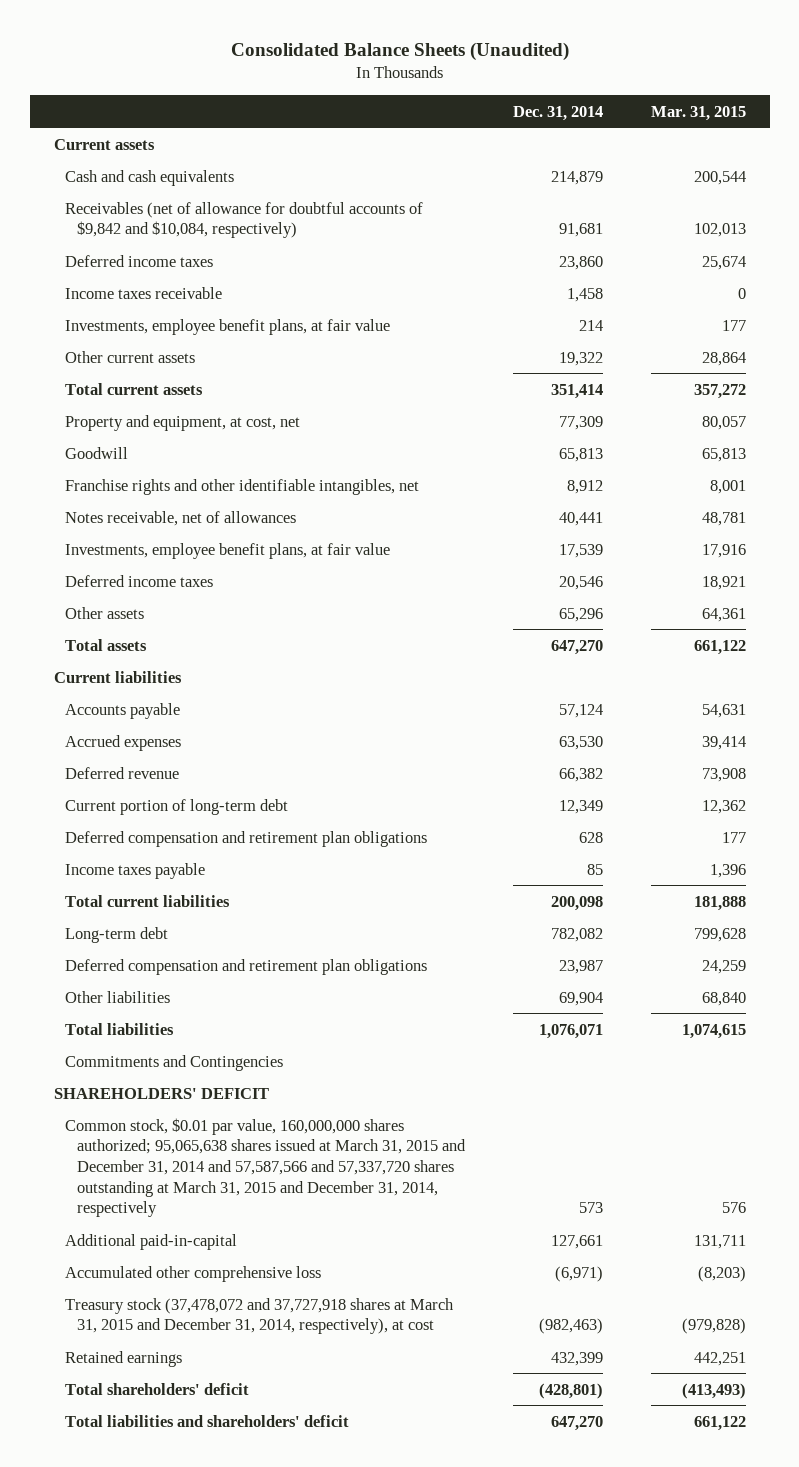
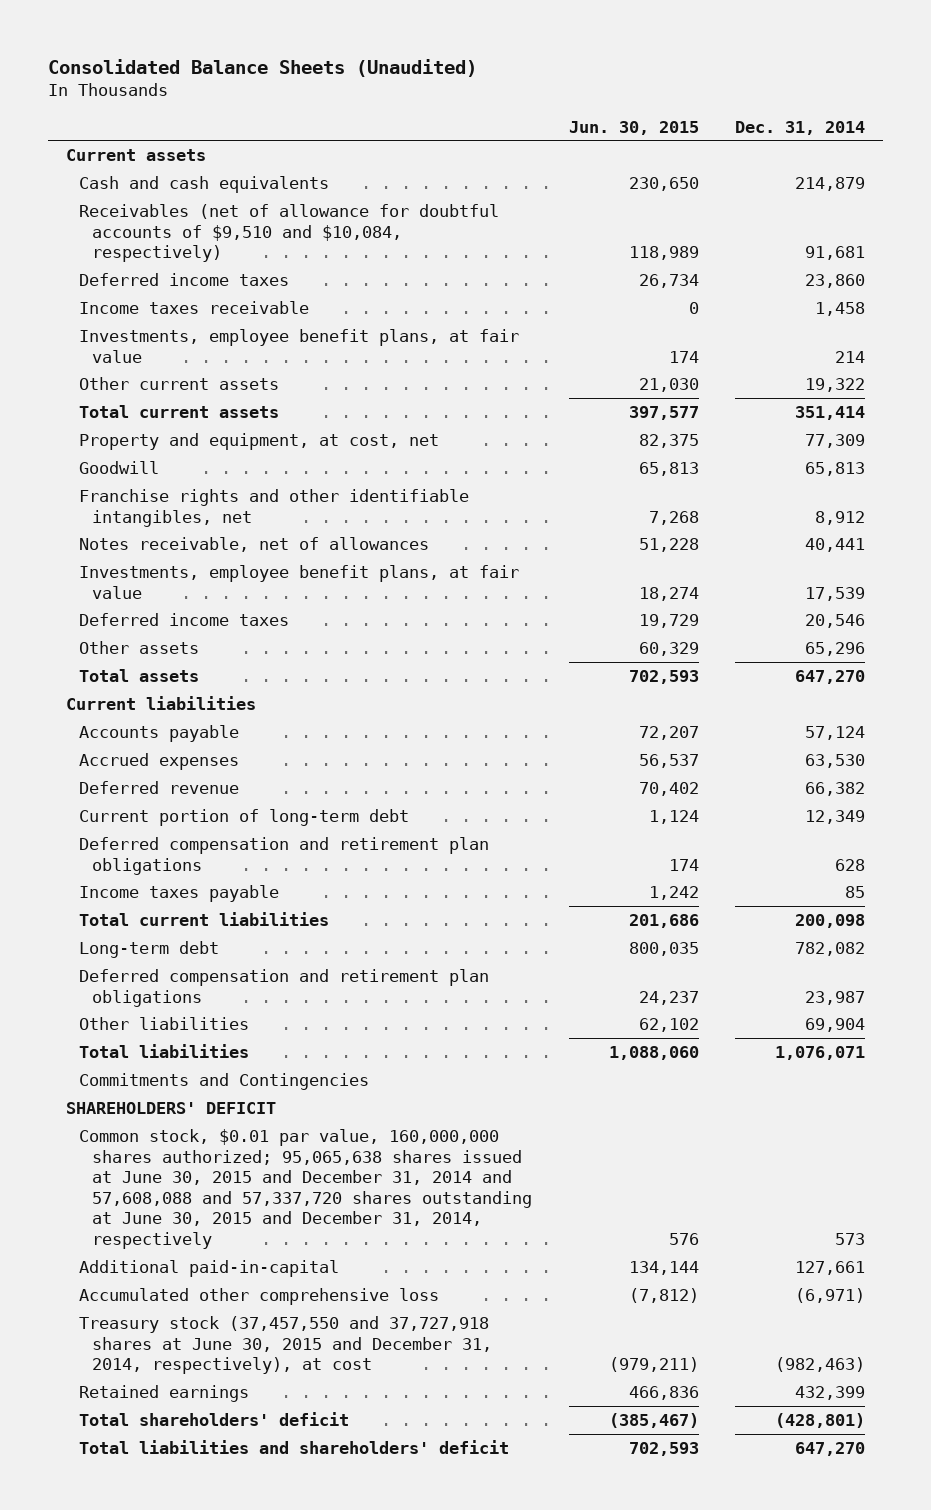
[650,105,746,121] Mar. 31, 2015 -> none
none -> [568,120,699,135] Jun. 30, 2015
[65,201,424,239] Receivables (net of allowance for doubtful accounts of $9,842 and $10,084, respectively) -> [79,204,500,263] Receivables (net of allowance for doubtful accounts of $9,510 and $10,084, respectively)
[65,1117,467,1218] Common stock, $0.01 par value, 160,000,000 shares authorized; 95,065,638 shares issued at March 31, 2015 and December 31, 2014 and 57,587,566 and 57,337,720 shares outstanding at March 31, 2015 and December 31, 2014, respectively -> [79,1129,533,1249] Common stock, $0.01 par value, 160,000,000 shares authorized; 95,065,638 shares issued at June 30, 2015 and December 31, 2014 and 57,608,088 and 57,337,720 shares outstanding at June 30, 2015 and December 31, 2014, respectively
[65,1297,455,1335] Treasury stock (37,478,072 and 37,727,918 shares at March 31, 2015 and December 31, 2014, respectively), at cost -> [79,1316,493,1375] Treasury stock (37,457,550 and 37,727,918 shares at June 30, 2015 and December 31, 2014, respectively), at cost

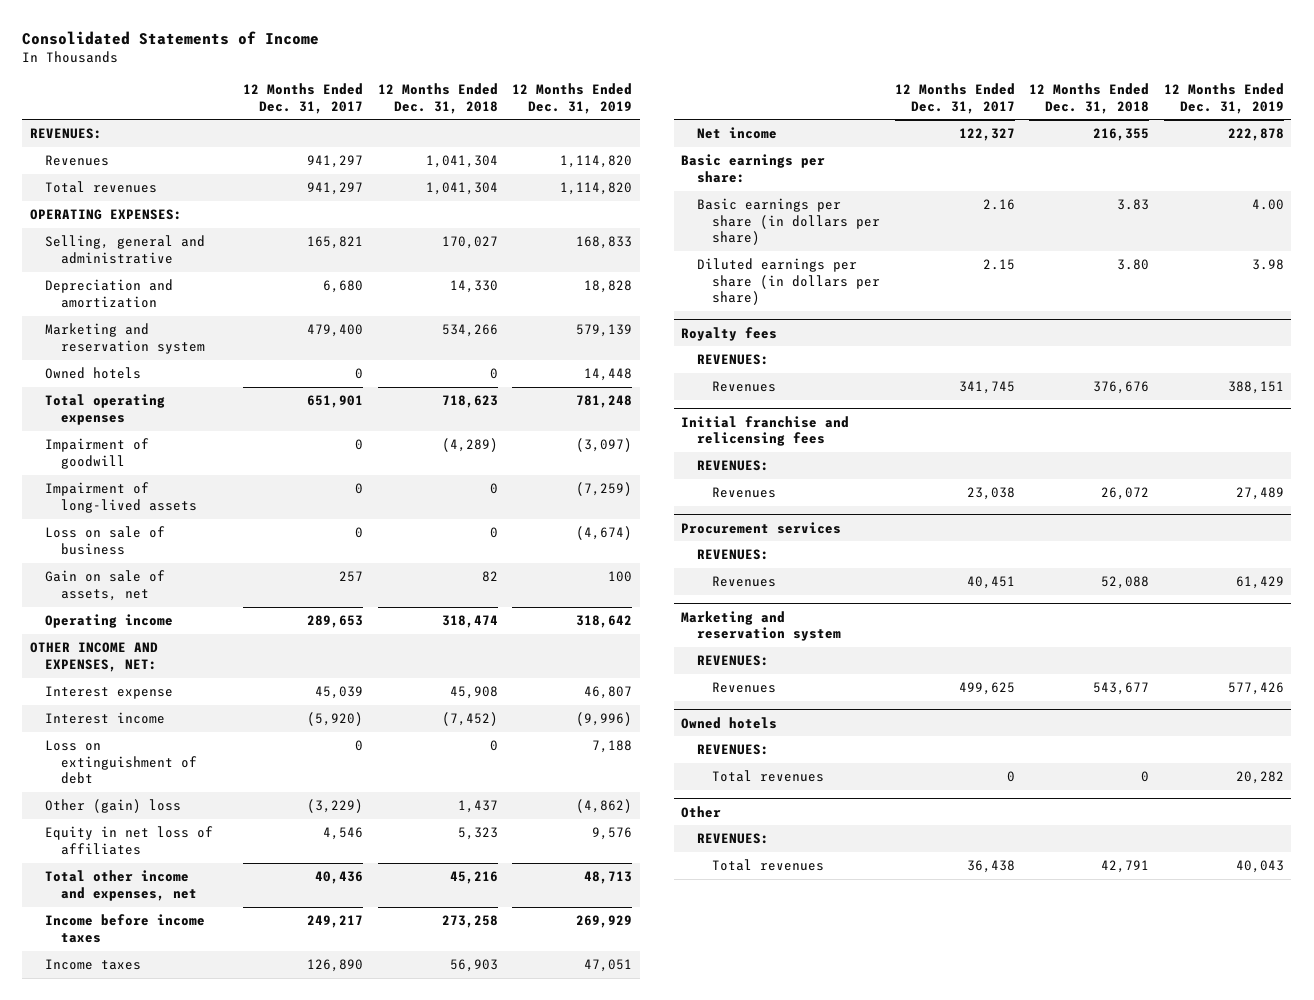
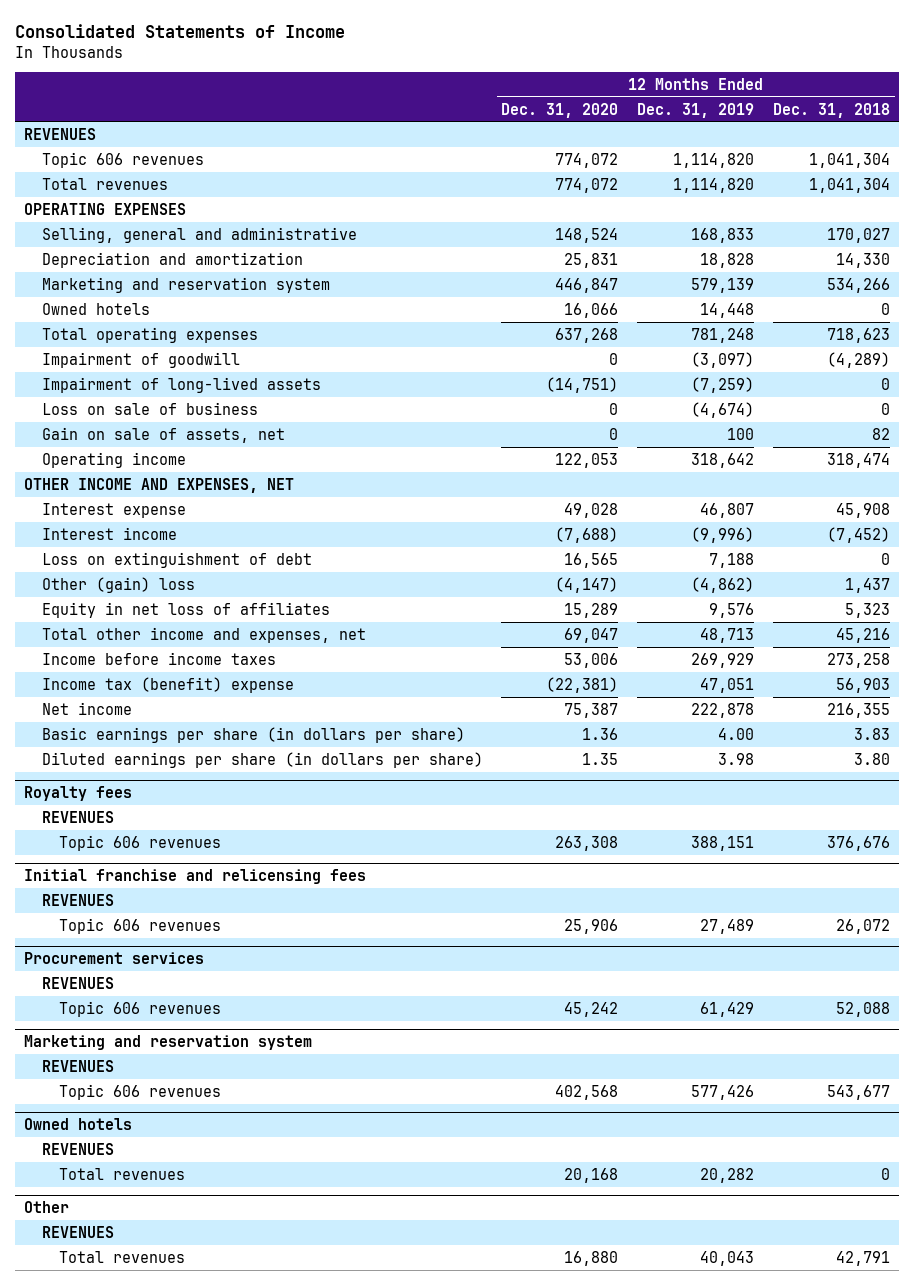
[243,83,364,114] 12 Months Ended Dec. 31, 2017 -> none
none -> [501,102,619,118] Dec. 31, 2020
[29,128,102,140] REVENUES: -> [24,127,97,140] REVENUES
[45,155,110,167] Revenues -> [41,151,204,168] Topic 606 revenues
[29,209,182,221] OPERATING EXPENSES: -> [24,202,187,215] OPERATING EXPENSES
[29,642,158,672] OTHER INCOME AND EXPENSES, NET: -> [24,477,295,493] OTHER INCOME AND EXPENSES, NET
[45,959,142,971] Income taxes -> [41,676,294,693] Income tax (benefit) expense
[681,154,826,183] Basic earnings per share: -> none
[696,354,769,366] REVENUES: -> [41,810,114,823] REVENUES
[712,381,777,393] Revenues -> [59,834,222,851] Topic 606 revenues
[696,460,769,472] REVENUES: -> [41,893,114,906] REVENUES
[712,487,777,499] Revenues -> [59,917,222,934] Topic 606 revenues
[696,549,769,561] REVENUES: -> [41,976,114,989] REVENUES
[712,576,777,588] Revenues -> [59,1000,222,1017] Topic 606 revenues
[696,655,769,667] REVENUES: -> [41,1059,114,1072] REVENUES
[712,682,777,694] Revenues -> [59,1083,222,1100] Topic 606 revenues
[696,744,769,756] REVENUES: -> [41,1142,114,1155] REVENUES
[696,833,769,845] REVENUES: -> [41,1225,114,1238] REVENUES

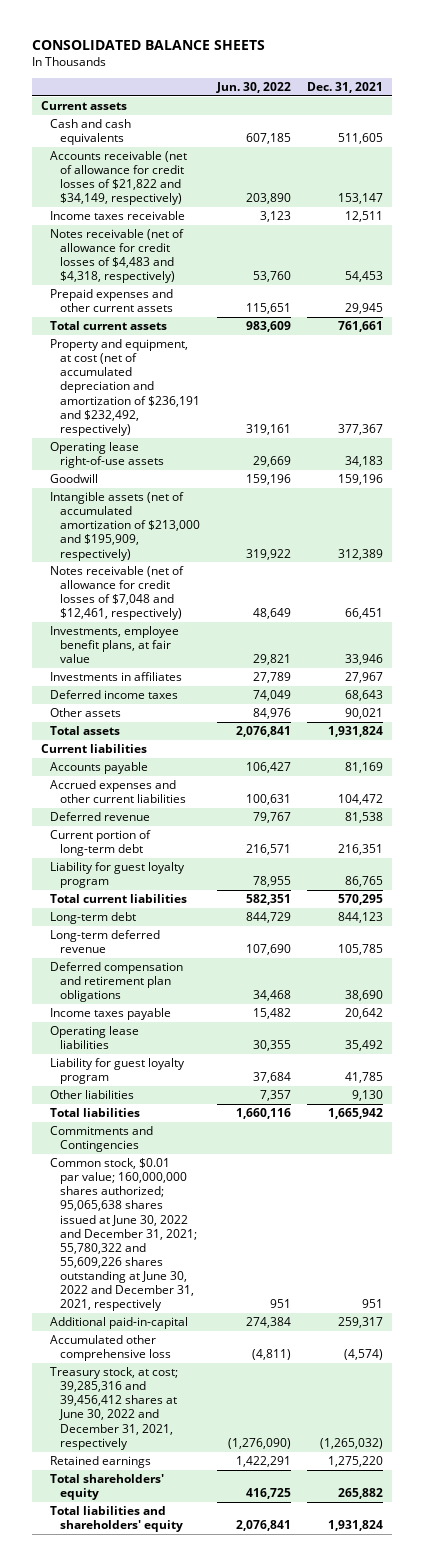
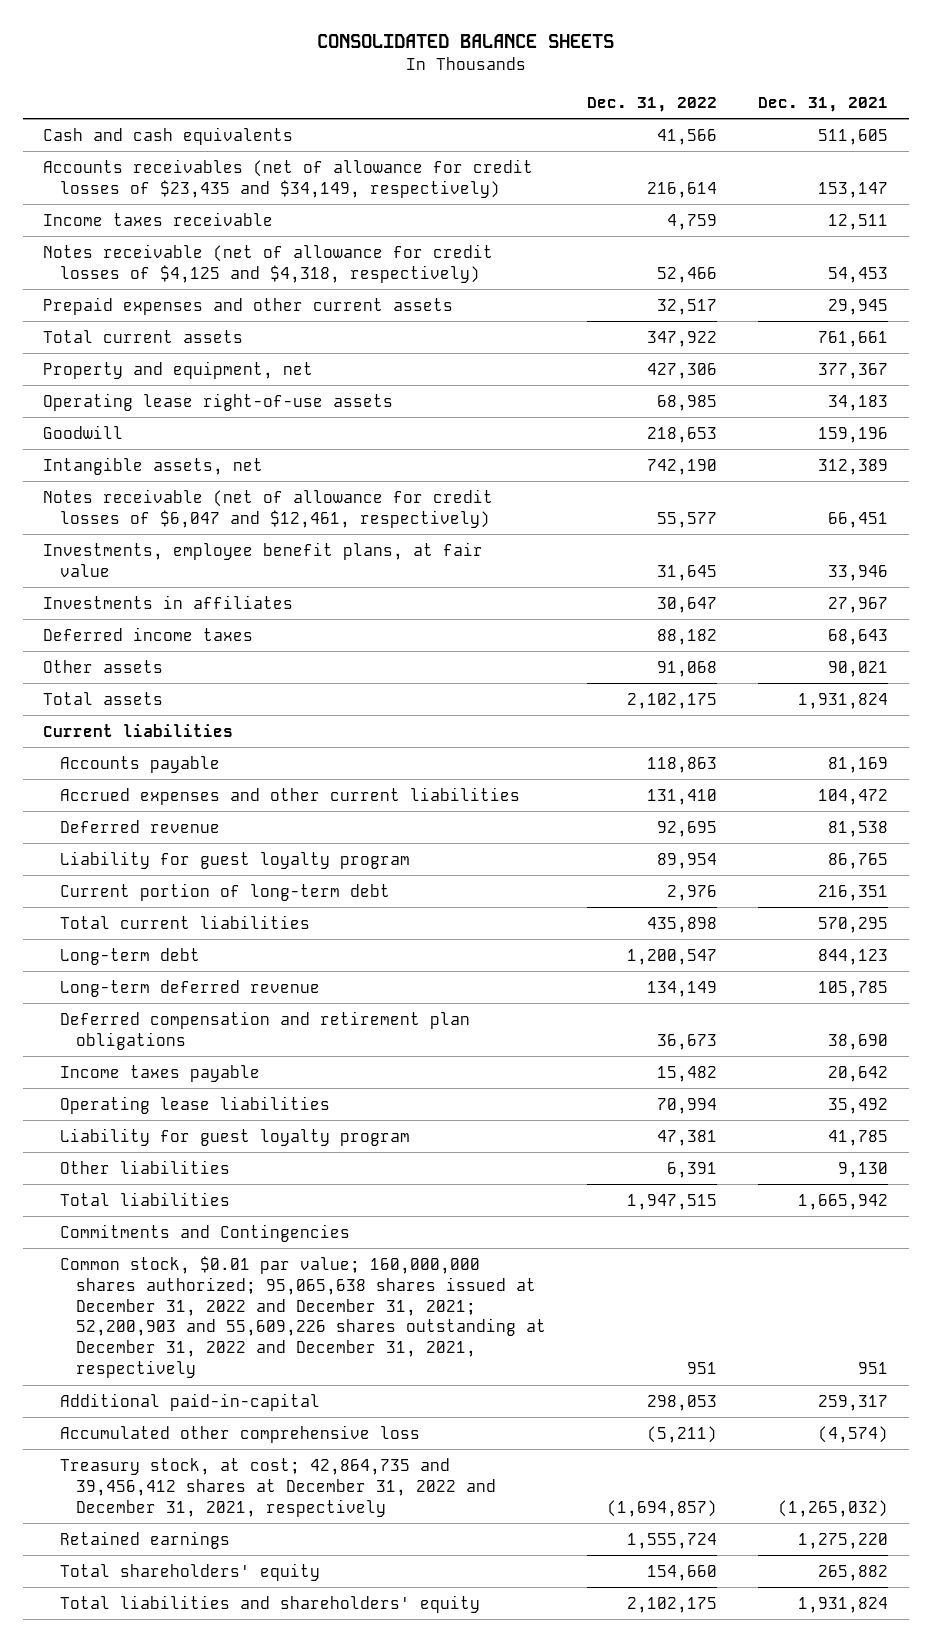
[215,81,291,93] Jun. 30, 2022 -> none
none -> [587,96,718,112] Dec. 31, 2022
[40,101,127,111] Current assets -> none
[50,151,188,206] Accounts receivable (net of allowance for credit losses of $21,822 and $34,149, respectively) -> [43,158,534,198] Accounts receivables (net of allowance for credit losses of $23,435 and $34,149, respectively)
[50,229,185,284] Notes receivable (net of allowance for credit losses of $4,483 and $4,318, respectively) -> [43,243,494,283] Notes receivable (net of allowance for credit losses of $4,125 and $4,318, respectively)
[50,339,200,436] Property and equipment, at cost (net of accumulated depreciation and amortization of $236,191 and $232,492, respectively) -> [43,360,314,379] Property and equipment, net
[50,492,200,561] Intangible assets (net of accumulated amortization of $213,000 and $195,909, respectively) -> [43,456,264,475] Intangible assets, net
[50,566,185,621] Notes receivable (net of allowance for credit losses of $7,048 and $12,461, respectively) -> [43,488,494,528] Notes receivable (net of allowance for credit losses of $6,047 and $12,461, respectively)
[50,830,152,857] Current portion of long-term debt -> [59,882,390,901] Current portion of long-term debt
[50,1158,197,1312] Common stock, $0.01 par value; 160,000,000 shares authorized; 95,065,638 shares issued at June 30, 2022 and December 31, 2021; 55,780,322 and 55,609,226 shares outstanding at June 30, 2022 and December 31, 2021, respectively -> [59,1255,547,1379] Common stock, $0.01 par value; 160,000,000 shares authorized; 95,065,638 shares issued at December 31, 2022 and December 31, 2021; 52,200,903 and 55,609,226 shares outstanding at December 31, 2022 and December 31, 2021, respectively
[50,1367,179,1450] Treasury stock, at cost; 39,285,316 and 39,456,412 shares at June 30, 2022 and December 31, 2021, respectively -> [59,1457,497,1517] Treasury stock, at cost; 42,864,735 and 39,456,412 shares at December 31, 2022 and December 31, 2021, respectively

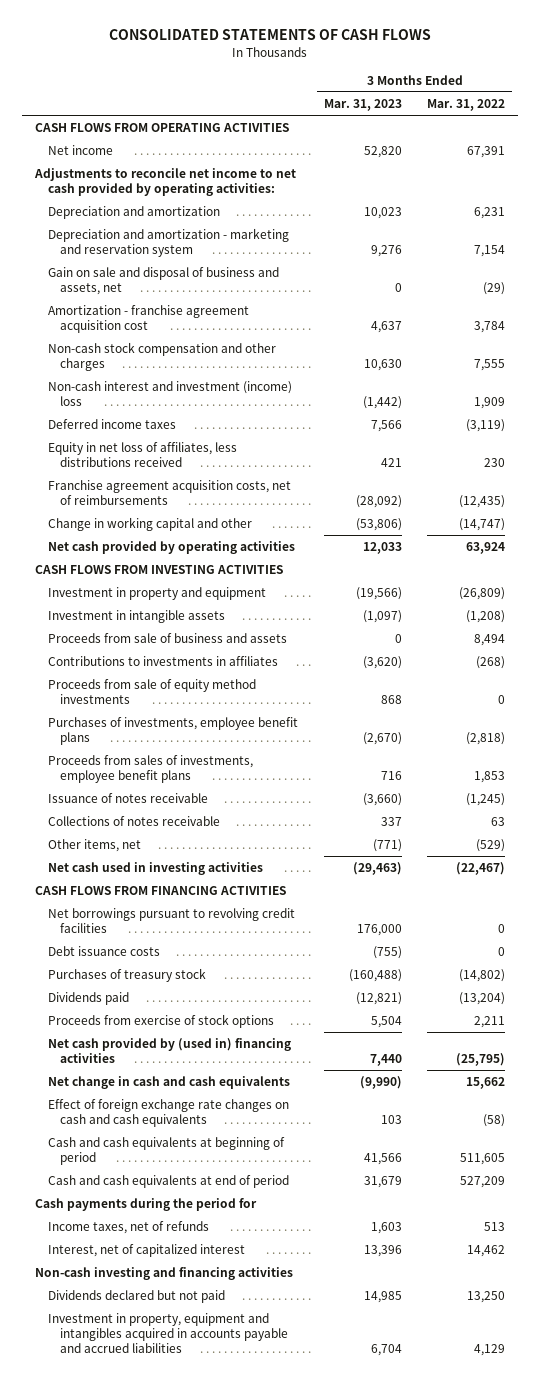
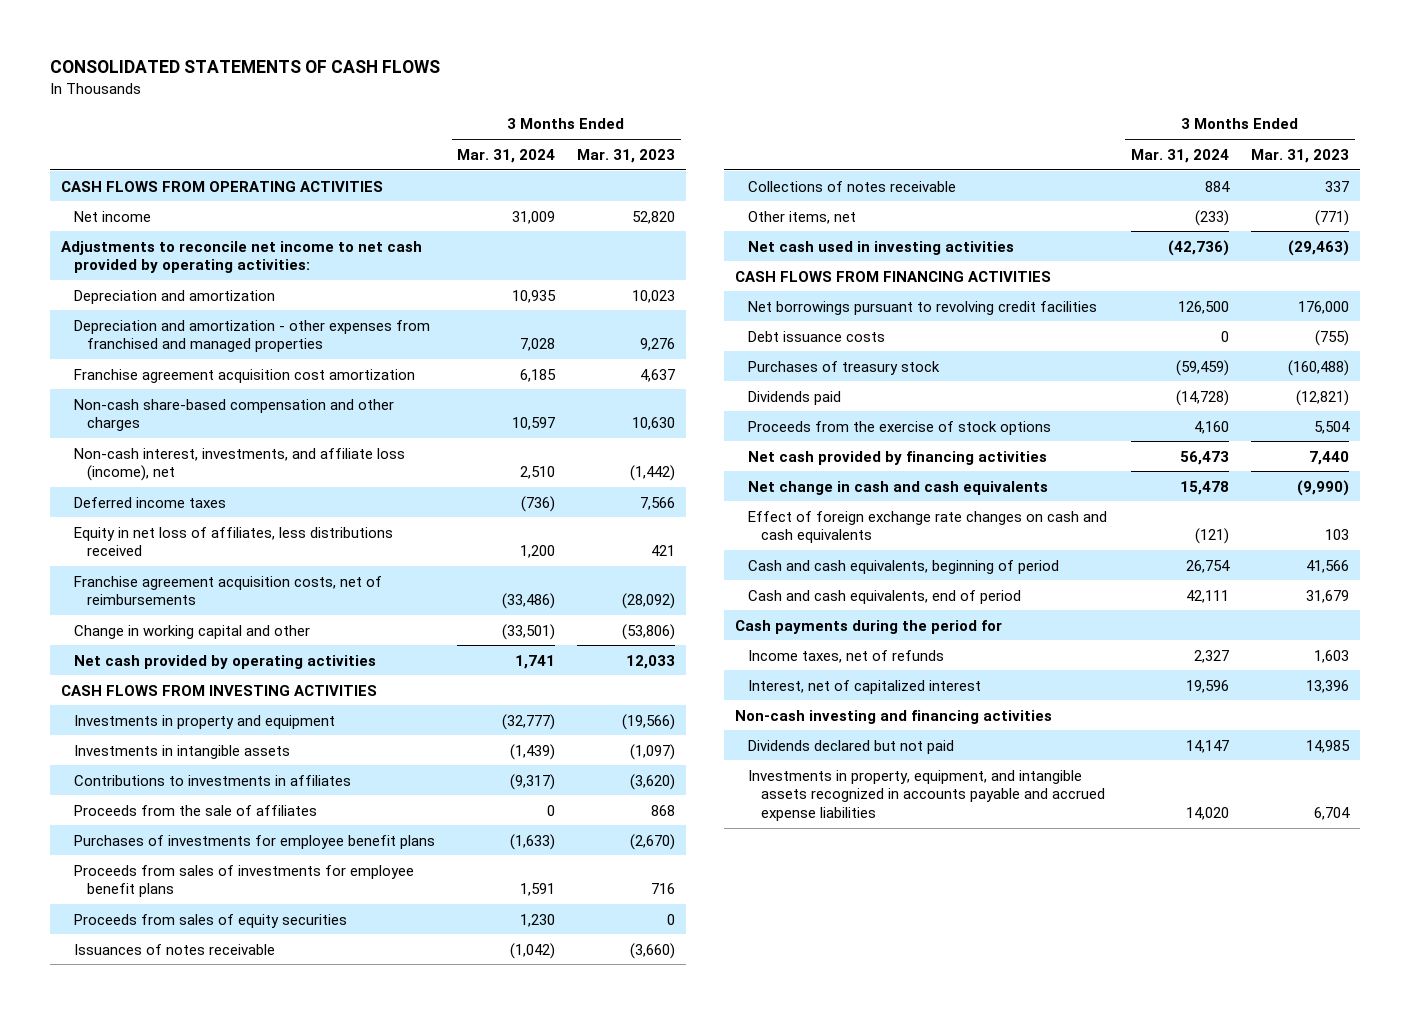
[427,98,506,111] Mar. 31, 2022 -> none
none -> [457,148,556,163] Mar. 31, 2024
[47,267,279,295] Gain on sale and disposal of business and assets, net -> none
[47,228,289,257] Depreciation and amortization - marketing and reservation system -> [74,319,431,353] Depreciation and amortization - other expenses from franchised and managed properties
[47,305,249,333] Amortization - franchise agreement acquisition cost -> [74,368,416,383] Franchise agreement acquisition cost amortization
[47,342,276,371] Non-cash stock compensation and other charges -> [74,398,395,432] Non-cash share-based compensation and other charges
[47,381,292,406] Non-cash interest and investment (income) loss -> [74,447,406,482] Non-cash interest, investments, and affiliate loss (income), net
[47,633,287,644] Proceeds from sale of business and assets -> none
[47,587,266,601] Investment in property and equipment -> [74,714,336,729] Investments in property and equipment
[47,610,225,624] Investment in intangible assets -> [74,744,291,759] Investments in intangible assets
[47,679,256,704] Proceeds from sale of equity method investments -> [74,804,318,816] Proceeds from the sale of affiliates
[47,717,298,745] Purchases of investments, employee benefit plans -> [74,834,436,849] Purchases of investments for employee benefit plans
[47,755,253,783] Proceeds from sales of investments, employee benefit plans -> [74,864,415,898] Proceeds from sales of investments for employee benefit plans
none -> [74,913,348,928] Proceeds from sales of equity securities
[47,793,208,804] Issuance of notes receivable -> [74,943,276,955] Issuances of notes receivable
[47,1014,274,1029] Proceeds from exercise of stock options -> [747,420,1051,435] Proceeds from the exercise of stock options
[47,1038,291,1063] Net cash provided by (used in) financing activities -> [747,450,1047,465] Net cash provided by financing activities
[47,1137,285,1165] Cash and cash equivalents at beginning of period -> [747,559,1059,574] Cash and cash equivalents, beginning of period
[47,1175,289,1189] Cash and cash equivalents at end of period -> [747,589,1021,604] Cash and cash equivalents, end of period
[47,1313,289,1353] Investment in property, equipment and intangibles acquired in accounts payable and accrued liabilities -> [747,769,1105,821] Investments in property, equipment, and intangible assets recognized in accounts payable and accrued expense liabilities

